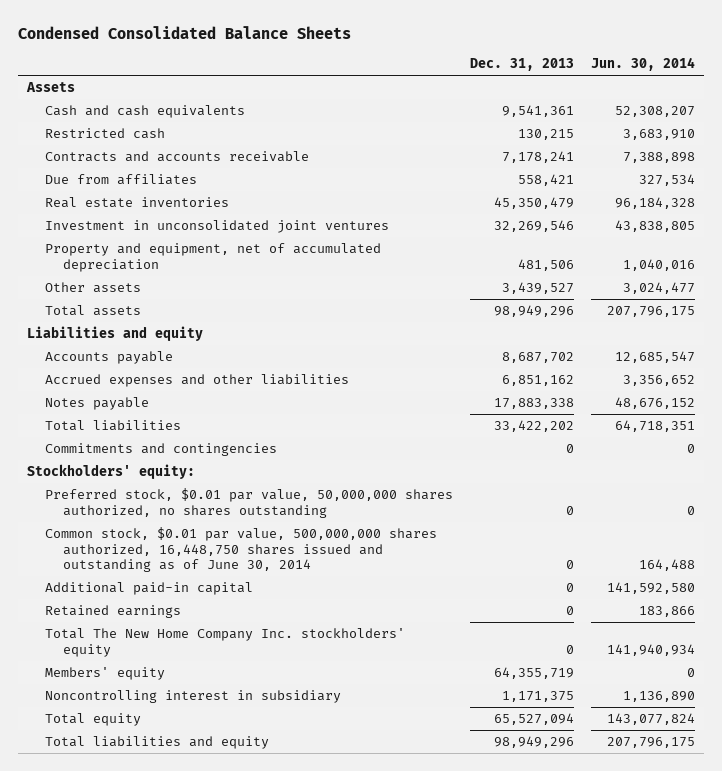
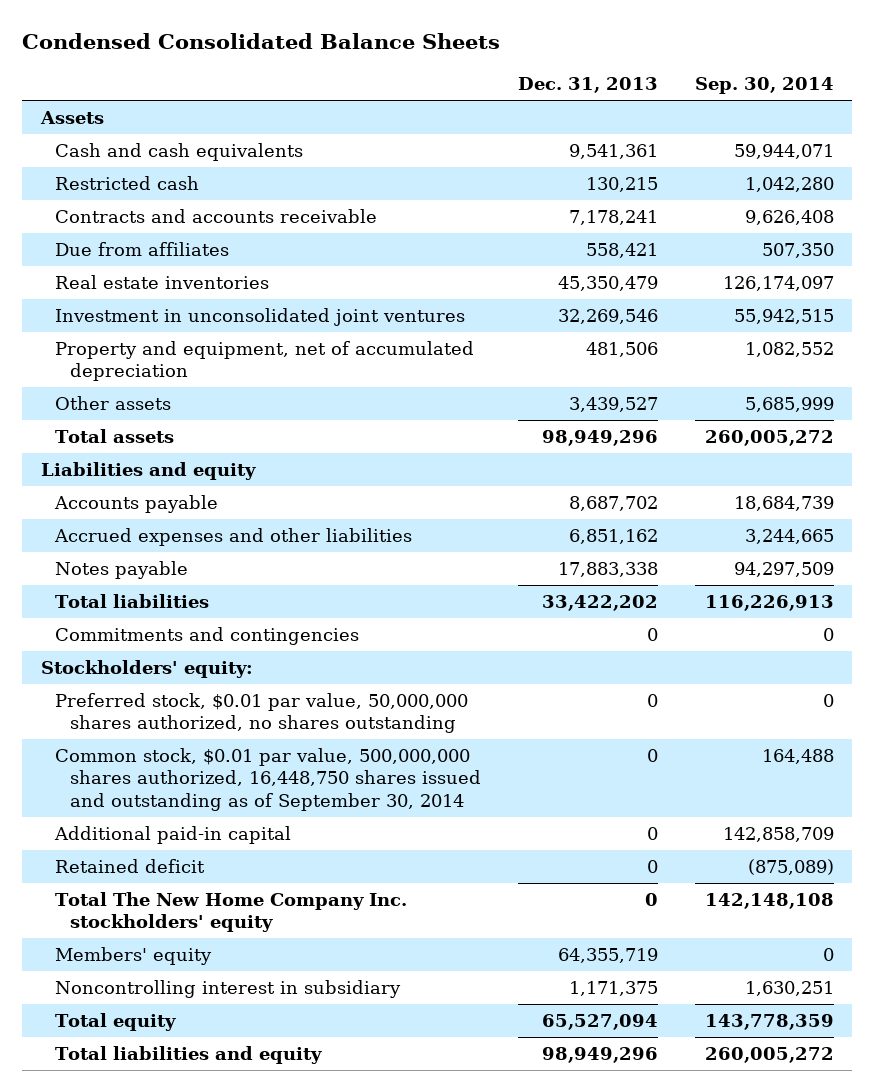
[591,57,696,72] Jun. 30, 2014 -> none
none -> [694,77,834,95] Sep. 30, 2014
[45,527,438,573] Common stock, $0.01 par value, 500,000,000 shares authorized, 16,448,750 shares issued and outstanding as of June 30, 2014 -> [55,747,481,811] Common stock, $0.01 par value, 500,000,000 shares authorized, 16,448,750 shares issued and outstanding as of September 30, 2014
[45,605,182,619] Retained earnings -> [55,858,206,873] Retained deficit

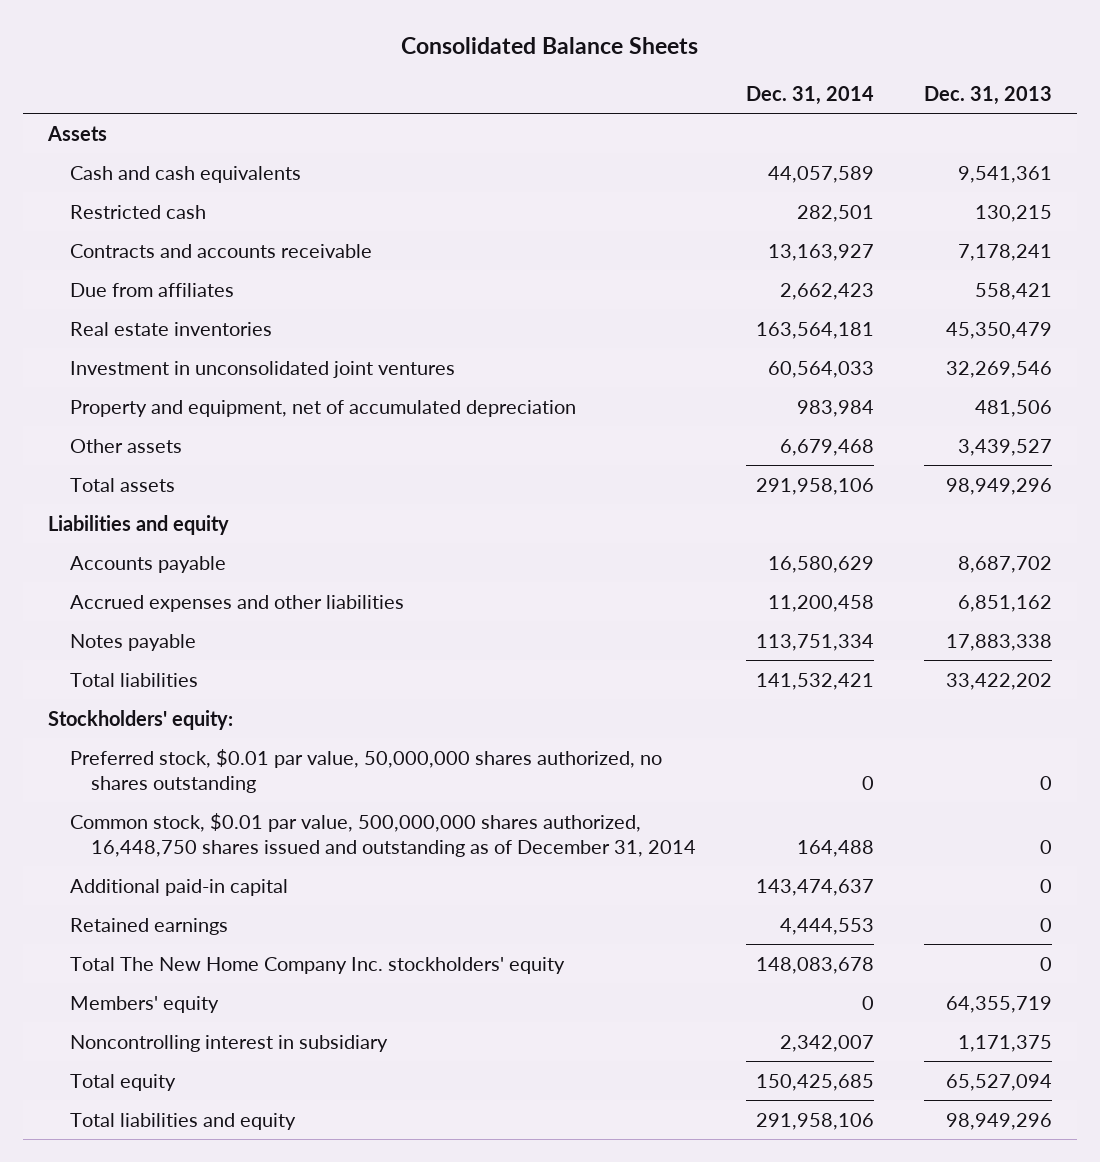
[22,33,501,50] Condensed Consolidated Balance Sheets -> [401,37,699,55] Consolidated Balance Sheets
[694,77,834,95] Sep. 30, 2014 -> none
none -> [746,85,875,105] Dec. 31, 2014
[55,626,360,645] Commitments and contingencies -> none
[55,747,481,811] Common stock, $0.01 par value, 500,000,000 shares authorized, 16,448,750 shares issued and outstanding as of September 30, 2014 -> [69,812,697,857] Common stock, $0.01 par value, 500,000,000 shares authorized, 16,448,750 shares issued and outstanding as of December 31, 2014
[55,858,206,873] Retained deficit -> [69,917,228,935] Retained earnings

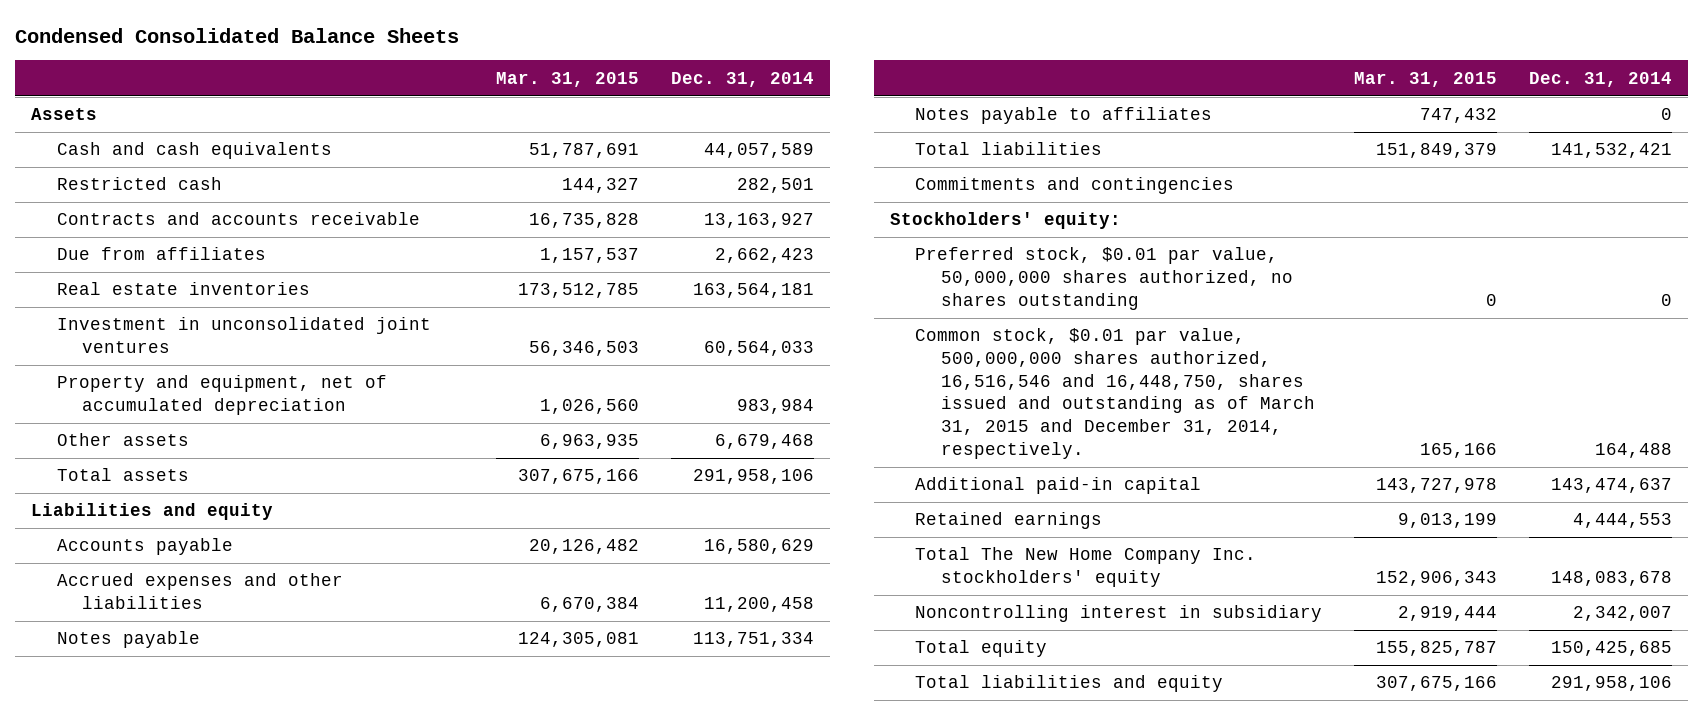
[401,37,699,55] Consolidated Balance Sheets -> [15,27,460,43] Condensed Consolidated Balance Sheets
[924,85,1053,105] Dec. 31, 2013 -> none
none -> [495,71,639,87] Mar. 31, 2015
none -> [915,107,1213,125] Notes payable to affiliates
none -> [915,177,1235,195] Commitments and contingencies
[69,812,697,857] Common stock, $0.01 par value, 500,000,000 shares authorized, 16,448,750 shares issued and outstanding as of December 31, 2014 -> [915,328,1315,459] Common stock, $0.01 par value, 500,000,000 shares authorized, 16,516,546 and 16,448,750, shares issued and outstanding as of March 31, 2015 and December 31, 2014, respectively.
[69,995,219,1013] Members' equity -> none

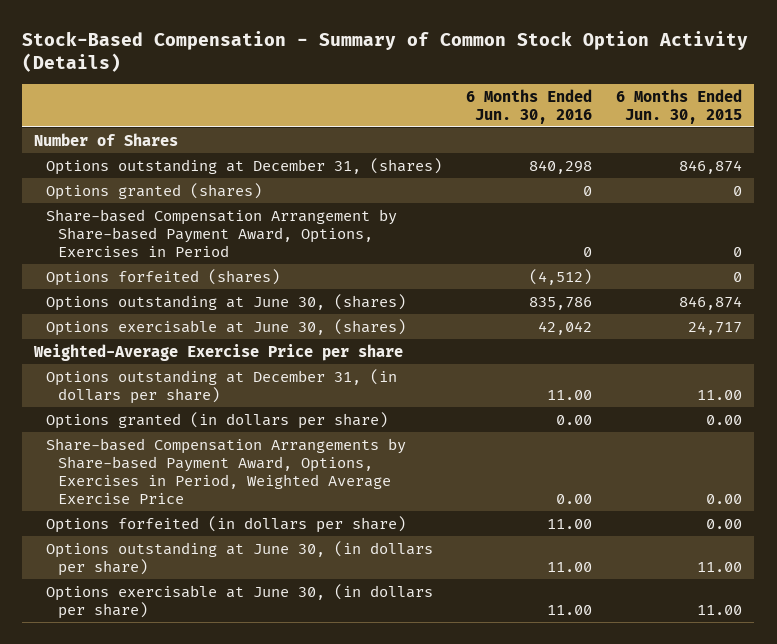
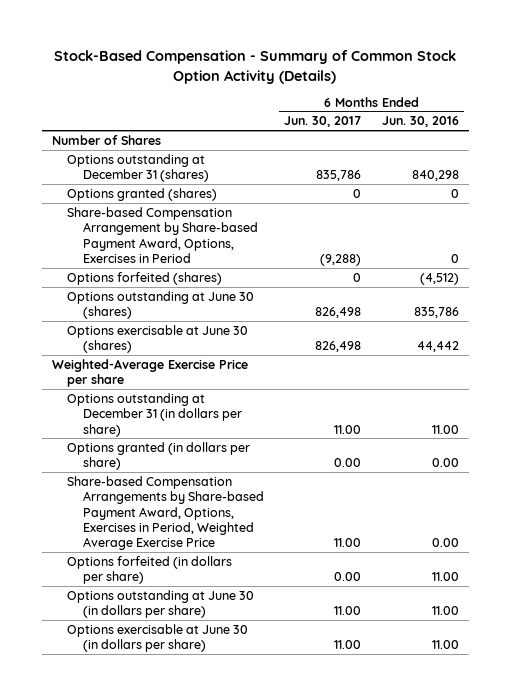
[616,88,743,124] 6 Months Ended Jun. 30, 2015 -> none
none -> [284,116,362,128] Jun. 30, 2017
[45,157,442,175] Options outstanding at December 31, (shares) -> [67,153,209,183] Options outstanding at December 31 (shares)
[45,293,406,311] Options outstanding at June 30, (shares) -> [67,290,255,320] Options outstanding at June 30 (shares)
[45,318,406,336] Options exercisable at June 30, (shares) -> [67,324,249,354] Options exercisable at June 30 (shares)
[538,320,593,335] 42,042 -> [416,341,459,353] 44,442
[45,368,397,404] Options outstanding at December 31, (in dollars per share) -> [67,392,242,437] Options outstanding at December 31 (in dollars per share)
[45,540,433,576] Options outstanding at June 30, (in dollars per share) -> [67,589,255,619] Options outstanding at June 30 (in dollars per share)
[45,583,433,619] Options exercisable at June 30, (in dollars per share) -> [67,623,249,653] Options exercisable at June 30 (in dollars per share)

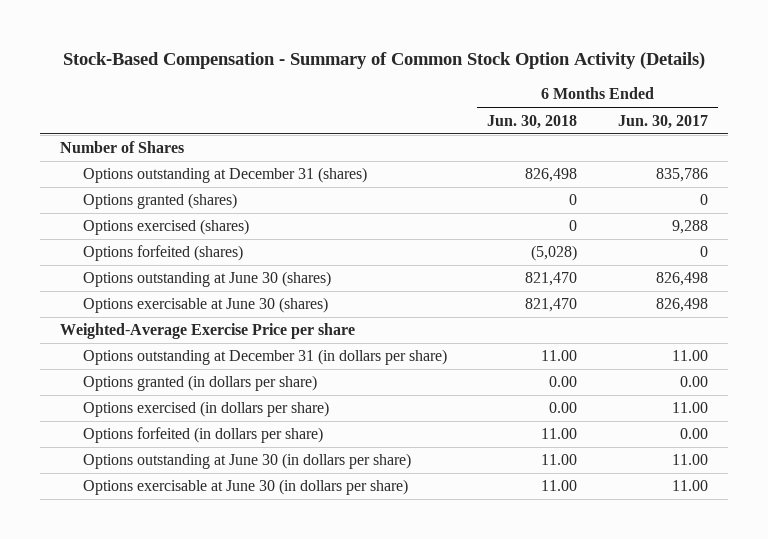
[381,116,459,128] Jun. 30, 2016 -> none
none -> [487,114,578,129] Jun. 30, 2018
[67,206,258,263] Share-based Compensation Arrangement by Share-based Payment Award, Options, Exercises in Period -> none
none -> [82,219,249,236] Options exercised (shares)
[67,475,264,551] Share-based Compensation Arrangements by Share-based Payment Award, Options, Exercises in Period, Weighted Average Exercise Price -> [82,401,329,418] Options exercised (in dollars per share)

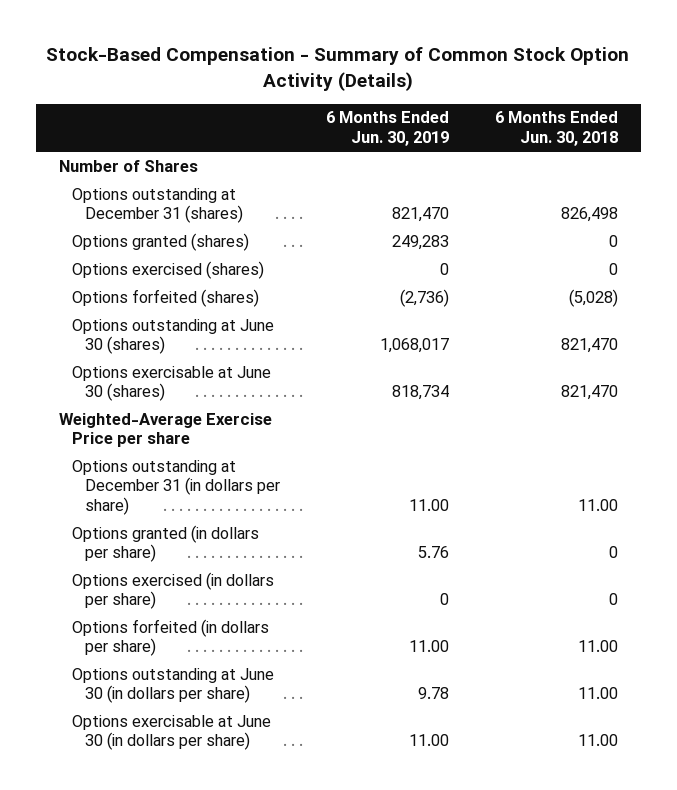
[618,114,709,129] Jun. 30, 2017 -> none
none -> [326,111,450,147] 6 Months Ended Jun. 30, 2019
[549,376,578,388] 0.00 -> [609,546,619,559] 0
[549,402,578,414] 0.00 -> [609,593,619,606] 0

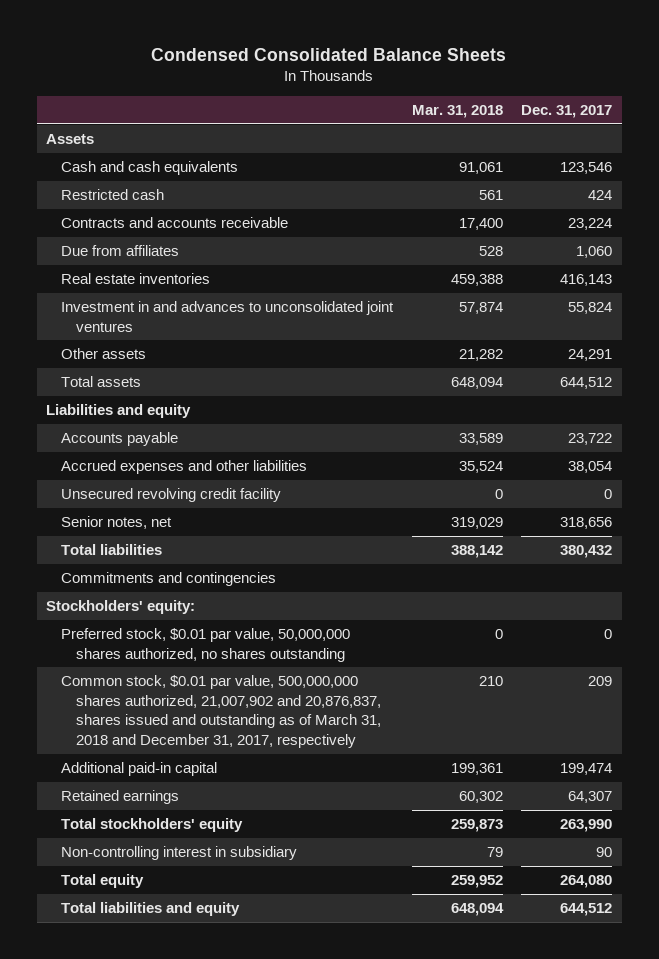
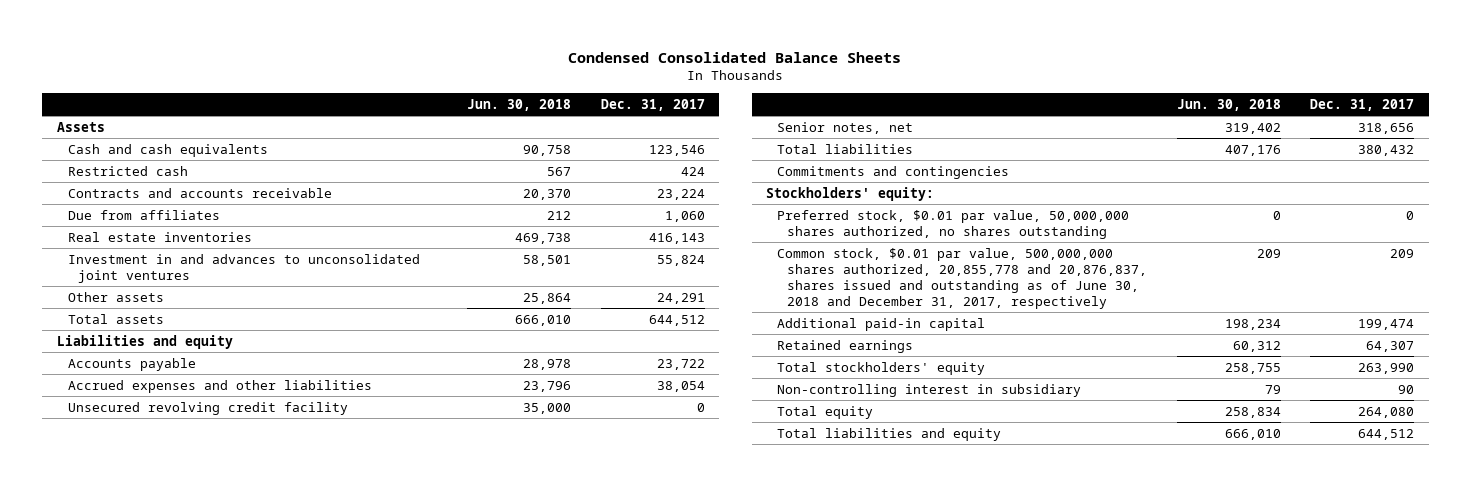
[411,105,503,119] Mar. 31, 2018 -> none
none -> [467,98,572,111] Jun. 30, 2018
[61,675,382,749] Common stock, $0.01 par value, 500,000,000 shares authorized, 21,007,902 and 20,876,837, shares issued and outstanding as of March 31, 2018 and December 31, 2017, respectively -> [776,247,1148,310] Common stock, $0.01 par value, 500,000,000 shares authorized, 20,855,778 and 20,876,837, shares issued and outstanding as of June 30, 2018 and December 31, 2017, respectively

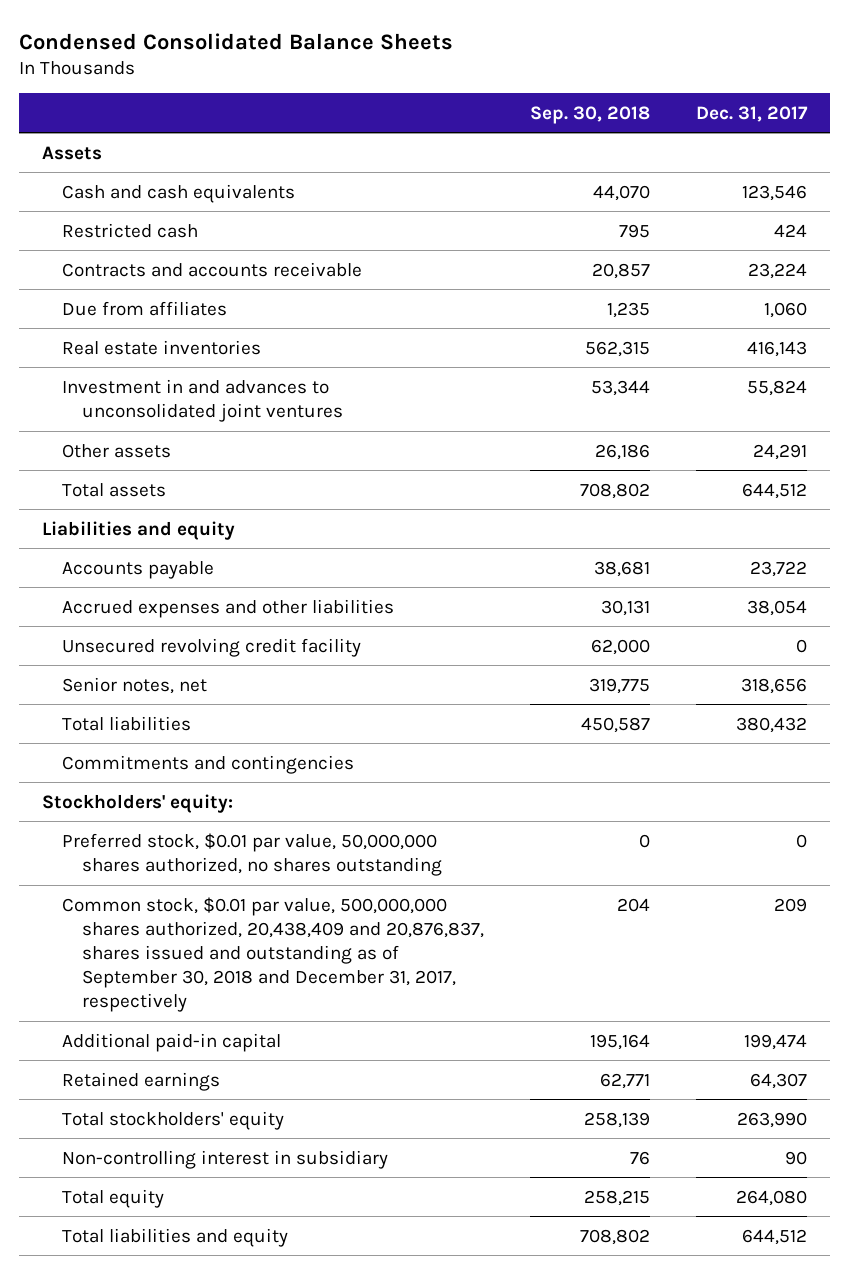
[467,98,572,111] Jun. 30, 2018 -> none
none -> [530,105,651,124] Sep. 30, 2018
[776,247,1148,310] Common stock, $0.01 par value, 500,000,000 shares authorized, 20,855,778 and 20,876,837, shares issued and outstanding as of June 30, 2018 and December 31, 2017, respectively -> [62,896,484,1013] Common stock, $0.01 par value, 500,000,000 shares authorized, 20,438,409 and 20,876,837, shares issued and outstanding as of September 30, 2018 and December 31, 2017, respectively

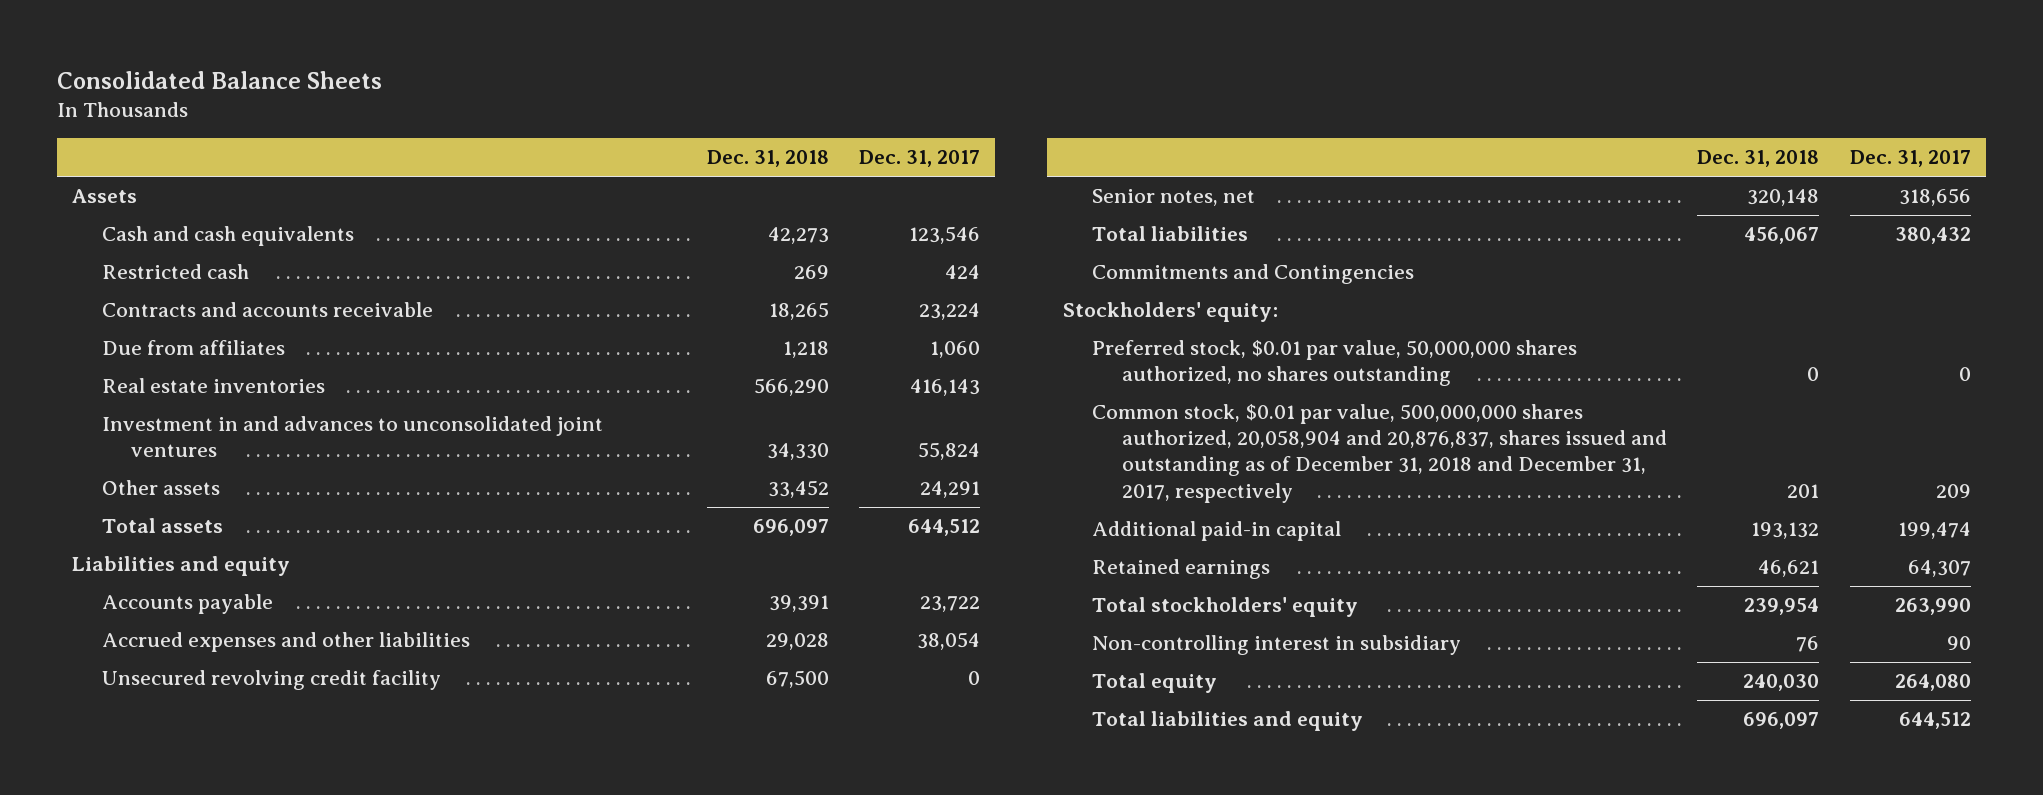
[19,32,454,50] Condensed Consolidated Balance Sheets -> [56,71,382,90] Consolidated Balance Sheets
[530,105,651,124] Sep. 30, 2018 -> none
none -> [706,150,829,168] Dec. 31, 2018
[62,754,355,774] Commitments and contingencies -> [1092,264,1415,285] Commitments and Contingencies
[62,896,484,1013] Common stock, $0.01 par value, 500,000,000 shares authorized, 20,438,409 and 20,876,837, shares issued and outstanding as of September 30, 2018 and December 31, 2017, respectively -> [1092,404,1667,503] Common stock, $0.01 par value, 500,000,000 shares authorized, 20,058,904 and 20,876,837, shares issued and outstanding as of December 31, 2018 and December 31, 2017, respectively

